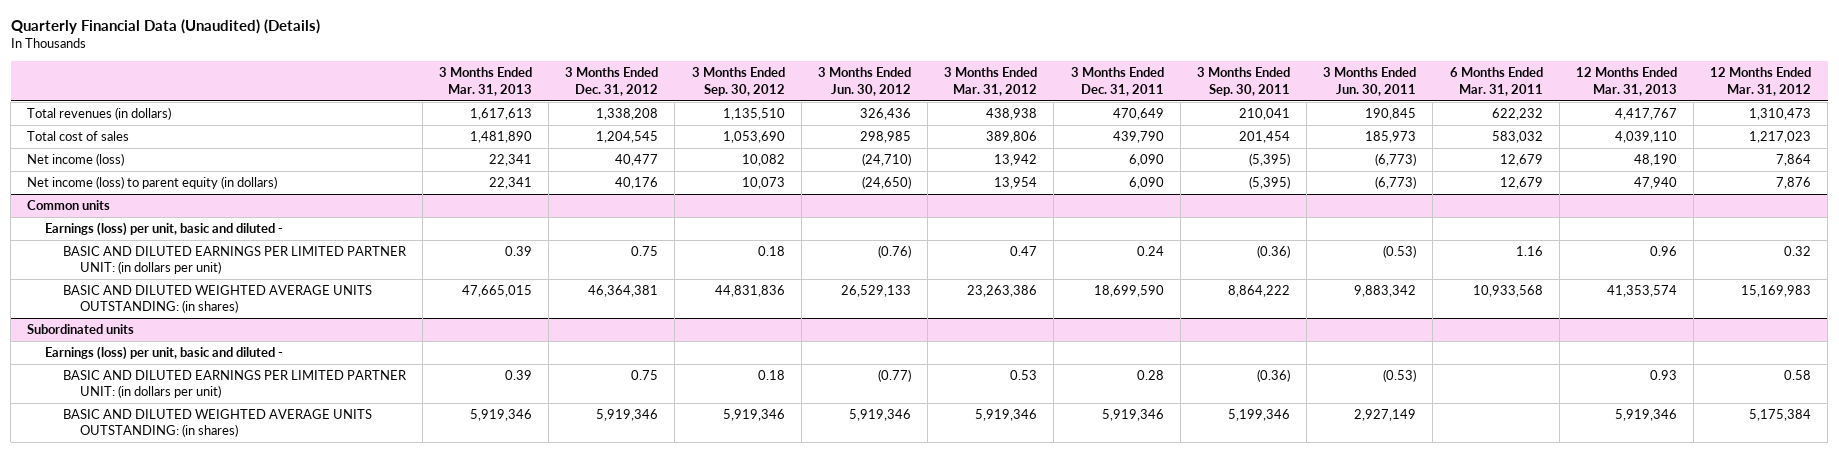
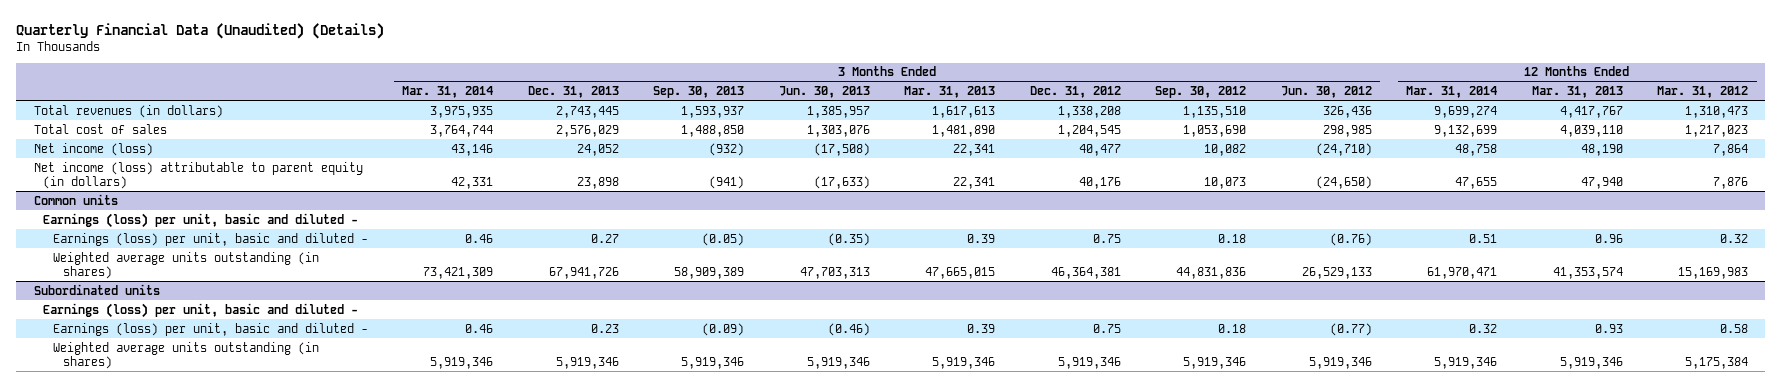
[944,67,1038,96] 3 Months Ended Mar. 31, 2012 -> none
[1070,67,1164,96] 3 Months Ended Dec. 31, 2011 -> none
[1196,67,1290,96] 3 Months Ended Sep. 30, 2011 -> none
[1323,67,1417,96] 3 Months Ended Jun. 30, 2011 -> none
[1449,67,1543,96] 6 Months Ended Mar. 31, 2011 -> none
none -> [402,86,494,99] Mar. 31, 2014
none -> [527,86,619,99] Dec. 31, 2013
none -> [653,86,745,99] Sep. 30, 2013
none -> [778,86,870,99] Jun. 30, 2013
none -> [1406,86,1498,99] Mar. 31, 2014
[27,176,278,190] Net income (loss) to parent equity (in dollars) -> [33,161,363,189] Net income (loss) attributable to parent equity (in dollars)
[62,246,407,275] BASIC AND DILUTED EARNINGS PER LIMITED PARTNER UNIT: (in dollars per unit) -> [52,232,368,246] Earnings (loss) per unit, basic and diluted -
[62,285,372,314] BASIC AND DILUTED WEIGHTED AVERAGE UNITS OUTSTANDING: (in shares) -> [52,251,319,279] Weighted average units outstanding (in shares)
[62,370,407,399] BASIC AND DILUTED EARNINGS PER LIMITED PARTNER UNIT: (in dollars per unit) -> [52,322,368,336] Earnings (loss) per unit, basic and diluted -
[62,409,372,438] BASIC AND DILUTED WEIGHTED AVERAGE UNITS OUTSTANDING: (in shares) -> [52,341,319,369] Weighted average units outstanding (in shares)

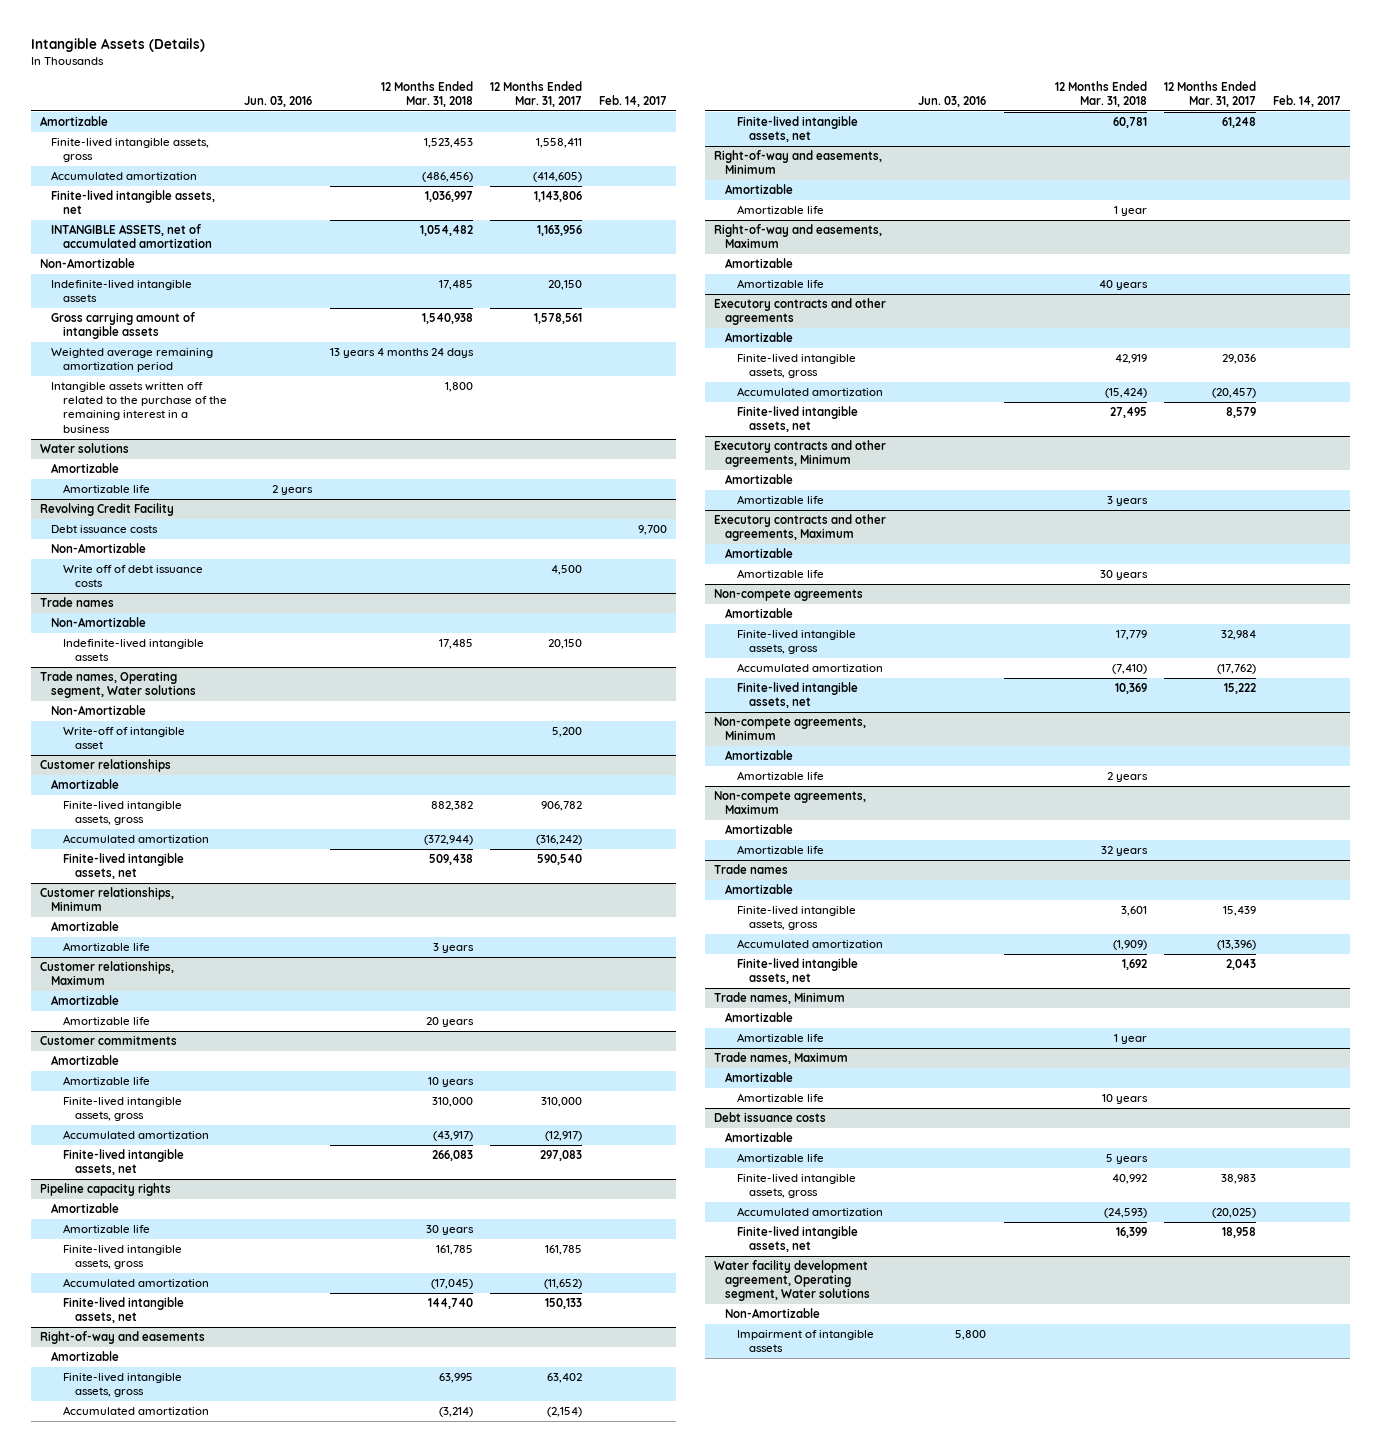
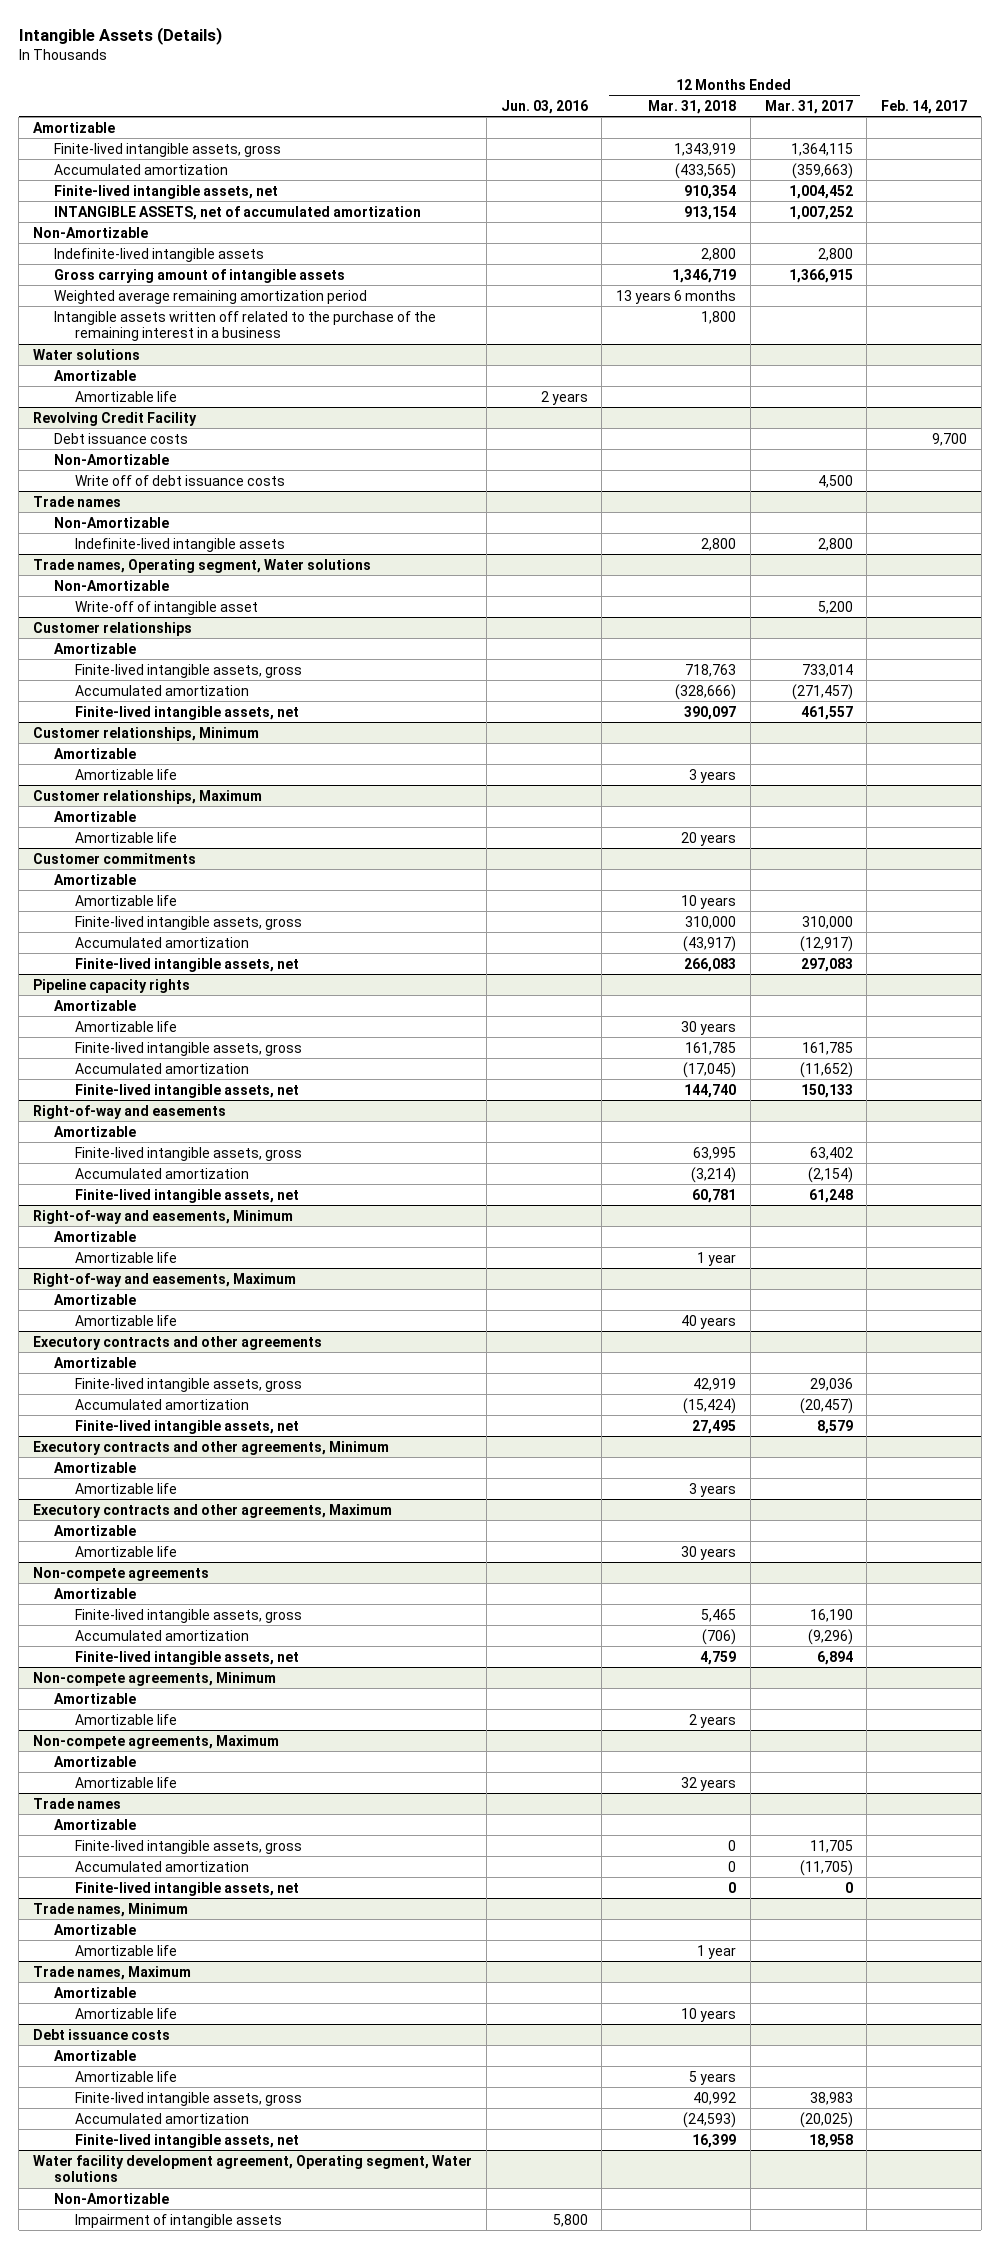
[423,138,473,149] 1,523,453 -> [674,142,737,156] 1,343,919
[536,138,583,149] 1,558,411 -> [790,142,853,156] 1,364,115
[421,172,473,183] (486,456) -> [675,162,737,179] (433,565)
[533,172,583,183] (414,605) -> [791,162,853,179] (359,663)
[424,191,473,203] 1,036,997 -> [684,184,737,199] 910,354
[534,191,583,203] 1,143,806 -> [788,184,853,199] 1,004,452
[419,225,473,237] 1,054,482 -> [684,205,737,220] 913,154
[537,225,583,237] 1,163,956 -> [788,205,853,220] 1,007,252
[438,280,473,291] 17,485 -> [701,247,737,261] 2,800
[548,280,583,291] 20,150 -> [817,247,853,261] 2,800
[421,313,473,325] 1,540,938 -> [672,268,737,283] 1,346,719
[534,313,583,325] 1,578,561 -> [788,268,853,283] 1,366,915
[329,348,474,359] 13 years 4 months 24 days -> [616,289,737,304] 13 years 6 months
[438,639,473,650] 17,485 -> [701,537,737,551] 2,800
[548,639,583,650] 20,150 -> [817,537,853,551] 2,800
[430,801,473,812] 882,382 -> [685,663,737,677] 718,763
[541,801,583,812] 906,782 -> [801,663,853,677] 733,014
[423,835,473,846] (372,944) -> [675,683,737,700] (328,666)
[536,835,583,846] (316,242) -> [791,683,853,700] (271,457)
[428,854,473,866] 509,438 -> [684,705,737,720] 390,097
[537,854,583,866] 590,540 -> [800,705,853,720] 461,557
[1115,630,1147,641] 17,779 -> [701,1608,737,1622] 5,465
[1221,630,1257,641] 32,984 -> [809,1608,853,1622] 16,190
[1111,664,1147,675] (7,410) -> [702,1628,737,1645] (706)
[1217,664,1257,675] (17,762) -> [807,1628,853,1645] (9,296)
[1114,683,1147,695] 10,369 -> [700,1650,737,1665] 4,759
[1224,683,1257,695] 15,222 -> [816,1650,853,1665] 6,894
[1120,906,1147,917] 3,601 -> [728,1839,737,1851] 0
[1223,906,1257,917] 15,439 -> [809,1839,853,1853] 11,705
[1112,940,1147,951] (1,909) -> [728,1860,737,1872] 0
[1217,940,1257,951] (13,396) -> [799,1859,853,1876] (11,705)
[1121,959,1147,971] 1,692 -> [728,1881,737,1893] 0
[1226,959,1257,971] 2,043 -> [844,1881,853,1893] 0

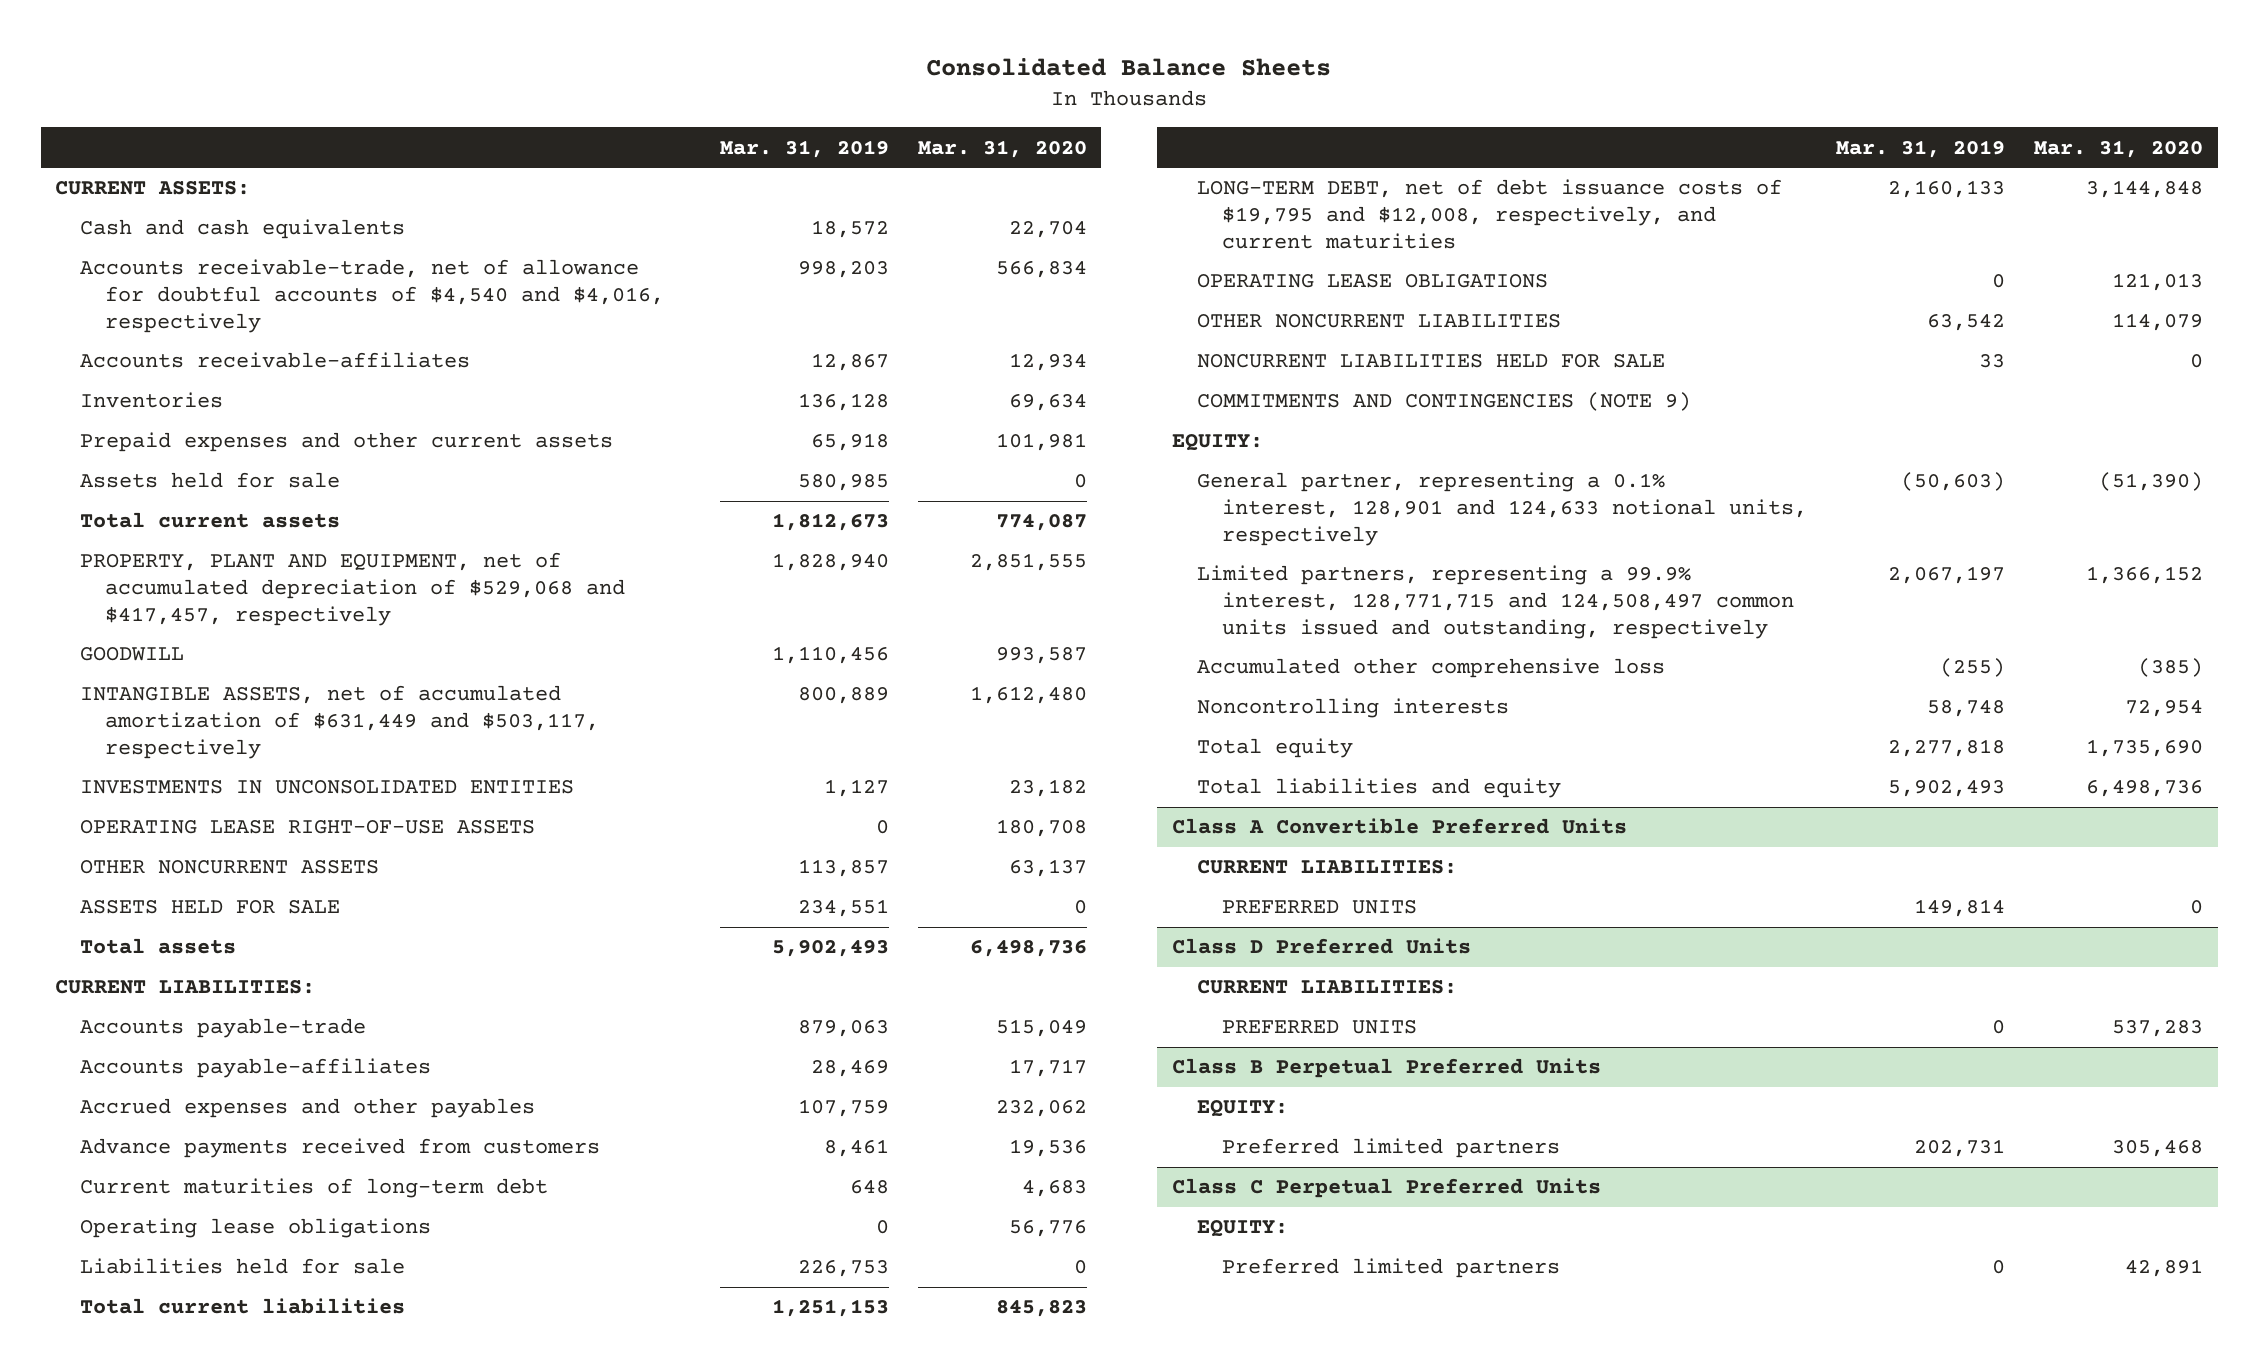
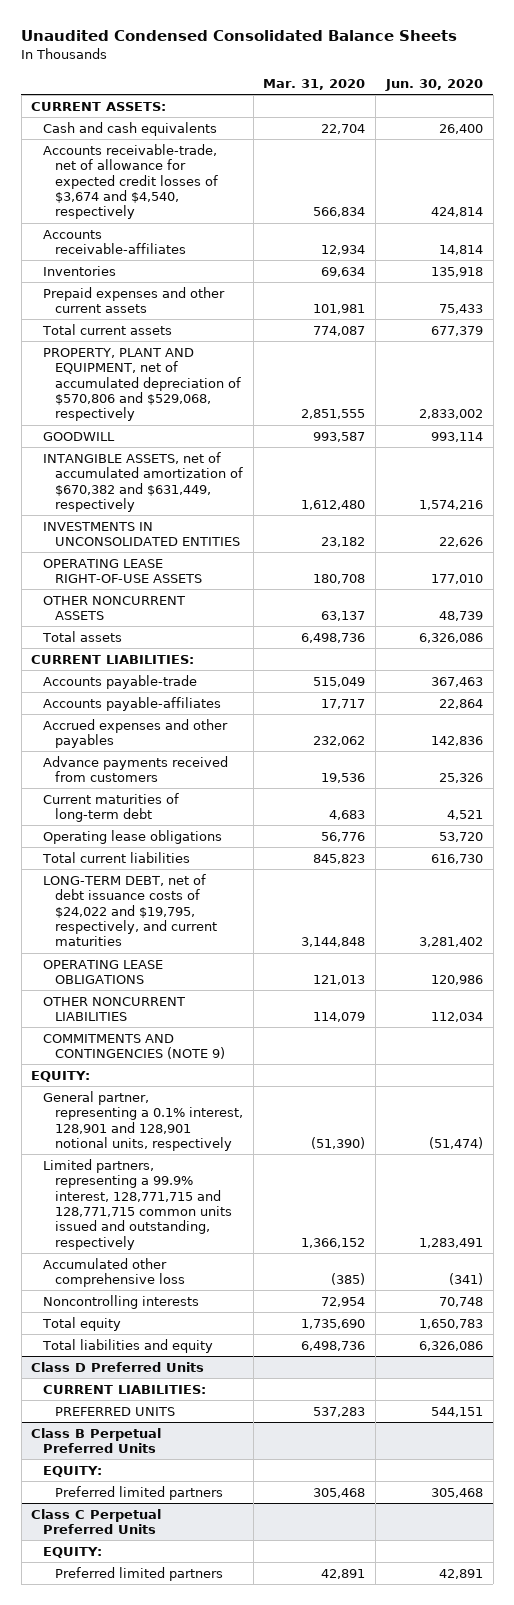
[926,58,1332,77] Consolidated Balance Sheets -> [21,30,458,42] Unaudited Condensed Consolidated Balance Sheets
[719,139,889,158] Mar. 31, 2019 -> none
none -> [384,79,483,92] Jun. 30, 2020
[80,259,665,333] Accounts receivable-trade, net of allowance for doubtful accounts of $4,540 and $4,016, respectively -> [43,143,218,220] Accounts receivable-trade, net of allowance for expected credit losses of $3,674 and $4,540, respectively
[80,472,341,489] Assets held for sale -> none
[80,552,626,626] PROPERTY, PLANT AND EQUIPMENT, net of accumulated depreciation of $529,068 and $417,457, respectively -> [43,347,241,422] PROPERTY, PLANT AND EQUIPMENT, net of accumulated depreciation of $570,806 and $529,068, respectively
[80,685,600,759] INTANGIBLE ASSETS, net of accumulated amortization of $631,449 and $503,117, respectively -> [43,451,243,512] INTANGIBLE ASSETS, net of accumulated amortization of $670,382 and $631,449, respectively
[80,900,341,915] ASSETS HELD FOR SALE -> none
[80,1258,406,1275] Liabilities held for sale -> none
[1196,179,1782,249] LONG-TERM DEBT, net of debt issuance costs of $19,795 and $12,008, respectively, and current maturities -> [43,873,217,947] LONG-TERM DEBT, net of debt issuance costs of $24,022 and $19,795, respectively, and current maturities
[1196,354,1665,369] NONCURRENT LIABILITIES HELD FOR SALE -> none
[1196,472,1807,546] General partner, representing a 0.1% interest, 128,901 and 124,633 notional units, respectively -> [43,1090,243,1151] General partner, representing a 0.1% interest, 128,901 and 128,901 notional units, respectively
[1196,565,1794,639] Limited partners, representing a 99.9% interest, 128,771,715 and 124,508,497 common units issued and outstanding, respectively -> [43,1158,232,1250] Limited partners, representing a 99.9% interest, 128,771,715 and 128,771,715 common units issued and outstanding, respectively
[1171,818,1627,835] Class A Convertible Preferred Units -> none
[1196,860,1457,875] CURRENT LIABILITIES: -> none
[1221,900,1417,915] PREFERRED UNITS -> none

